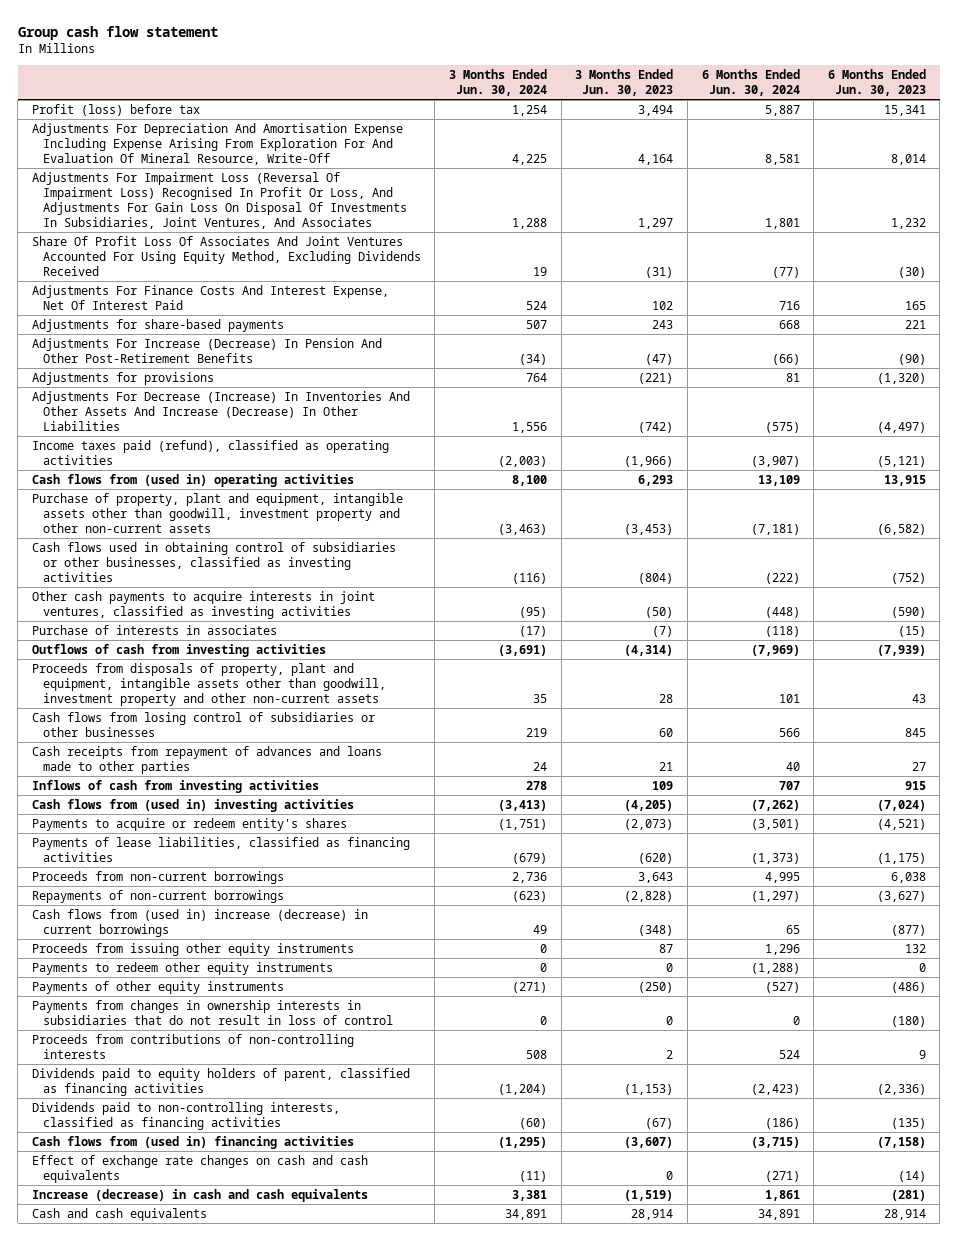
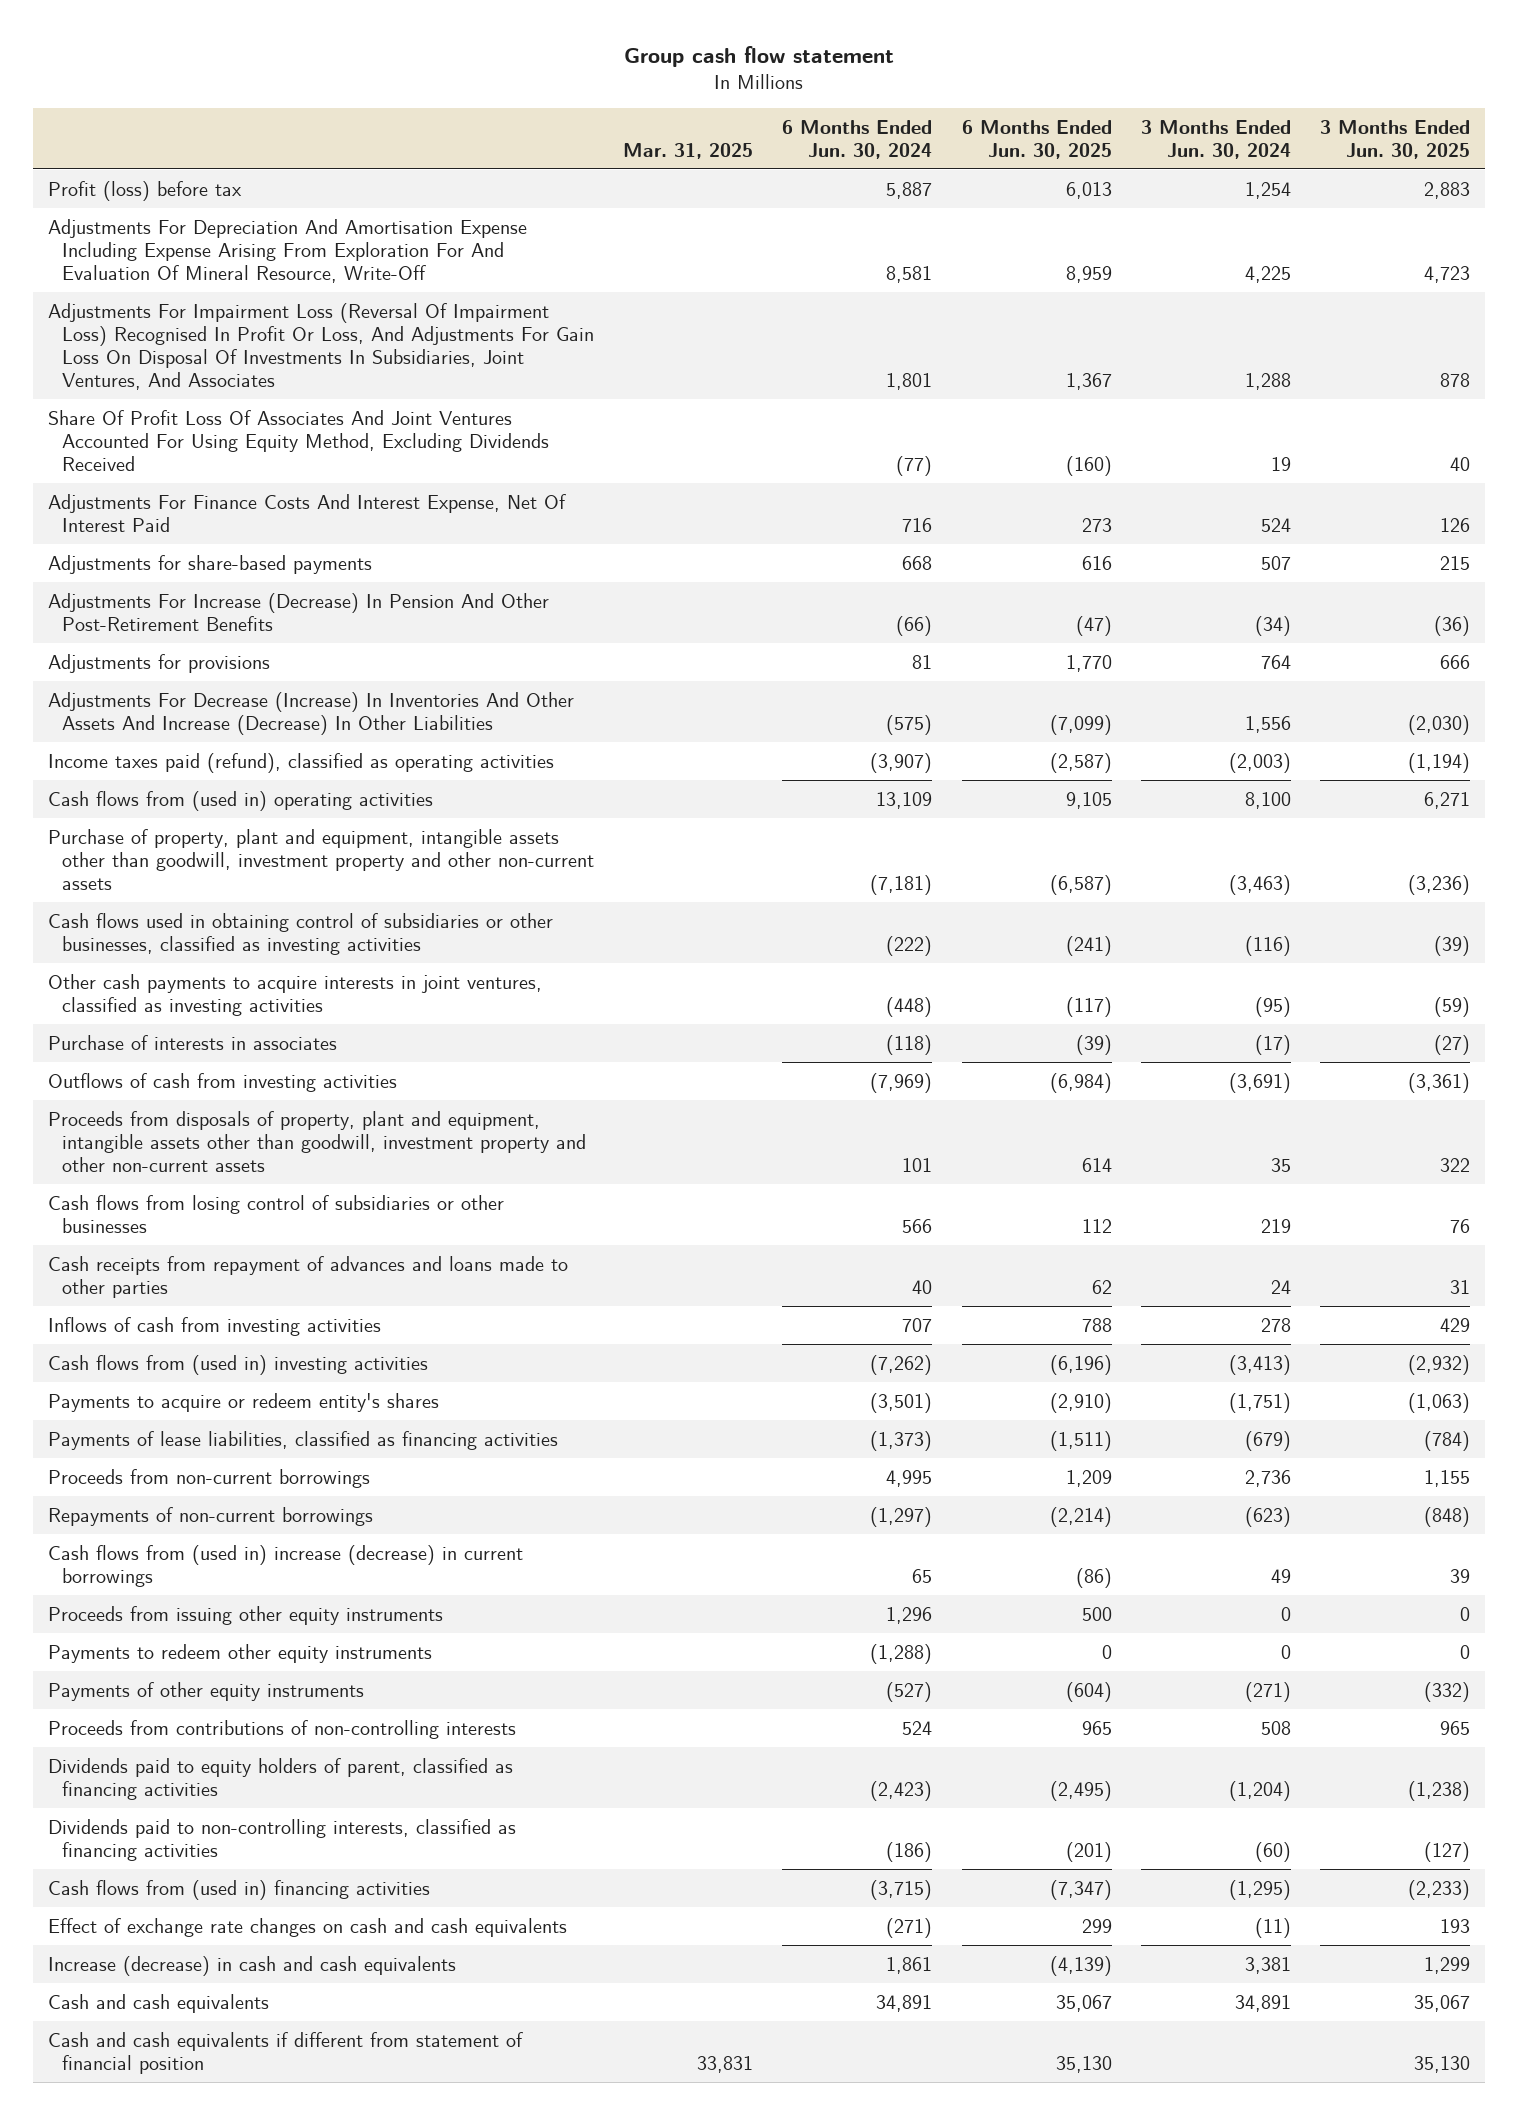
[575,69,674,97] 3 Months Ended Jun. 30, 2023 -> none
[827,69,926,97] 6 Months Ended Jun. 30, 2023 -> none
none -> [622,142,753,159] Mar. 31, 2025
none -> [961,119,1112,159] 6 Months Ended Jun. 30, 2025
none -> [1320,119,1471,159] 3 Months Ended Jun. 30, 2025
[32,999,393,1025] Payments from changes in ownership interests in subsidiaries that do not result in loss of control -> none
none -> [47,2031,523,2074] Cash and cash equivalents if different from statement of financial position

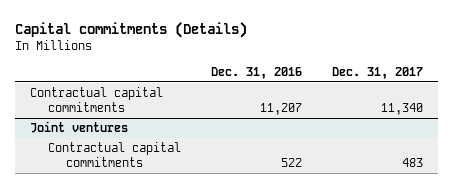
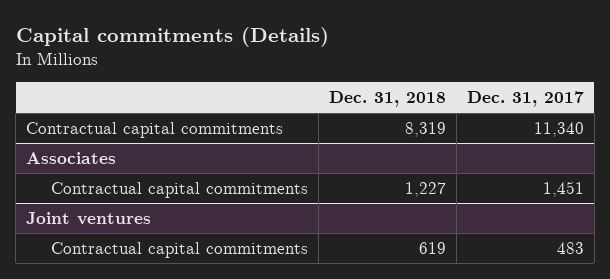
[211,67,303,80] Dec. 31, 2016 -> none
none -> [329,91,447,108] Dec. 31, 2018
none -> [26,151,117,164] Associates
none -> [51,181,309,198] Contractual capital commitments

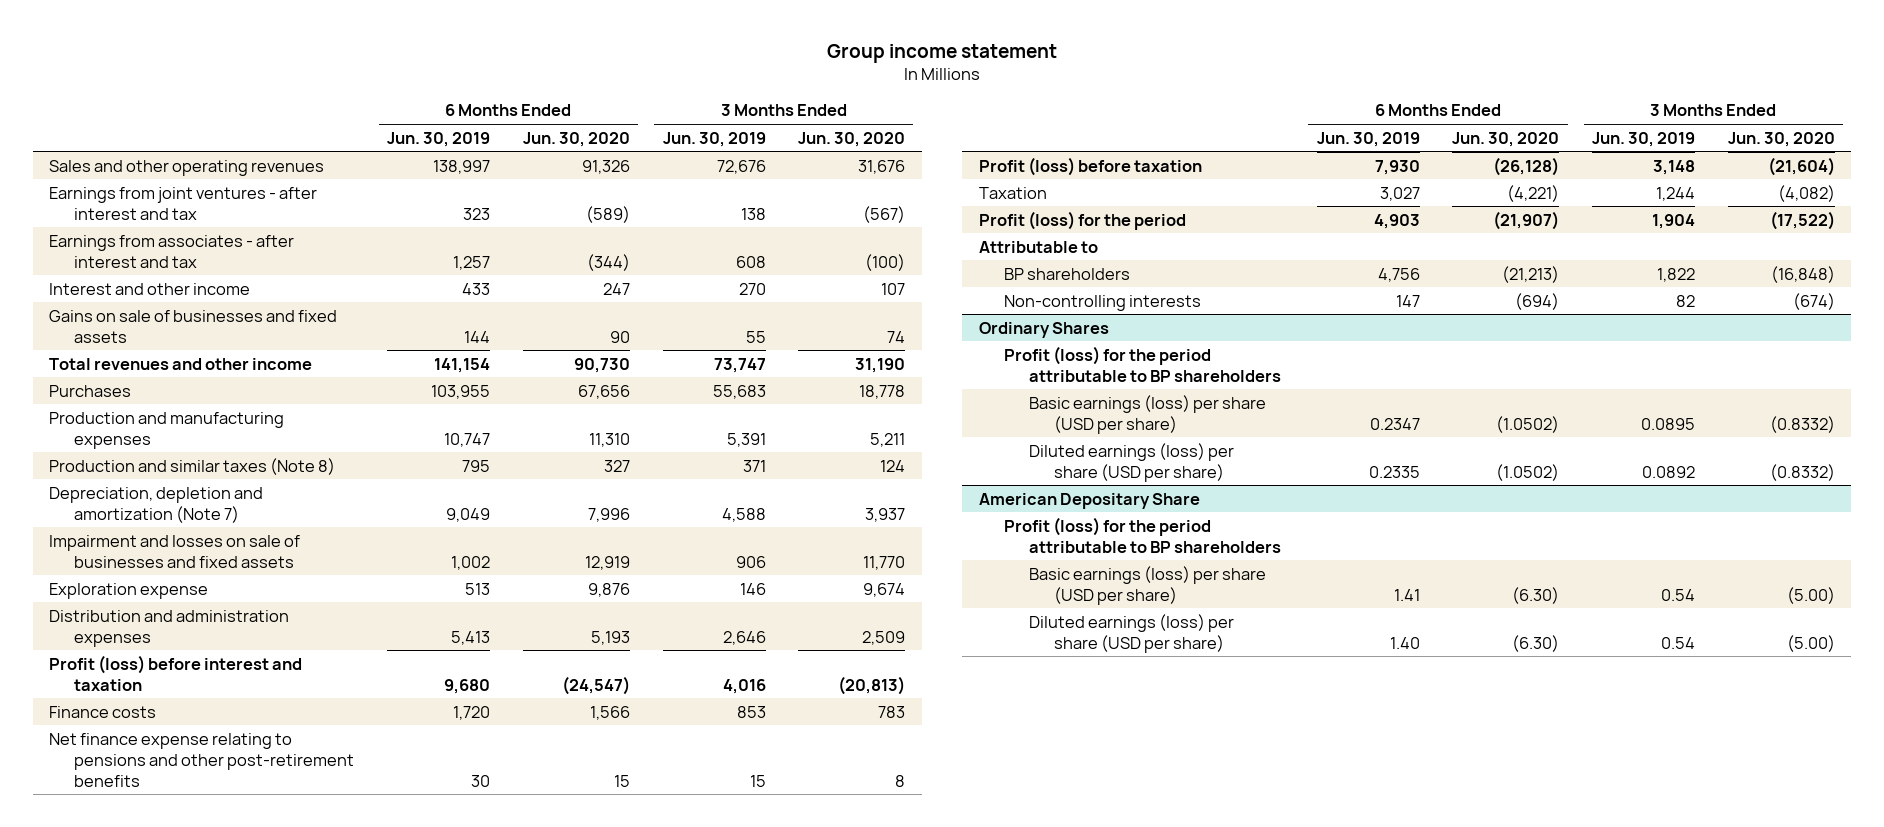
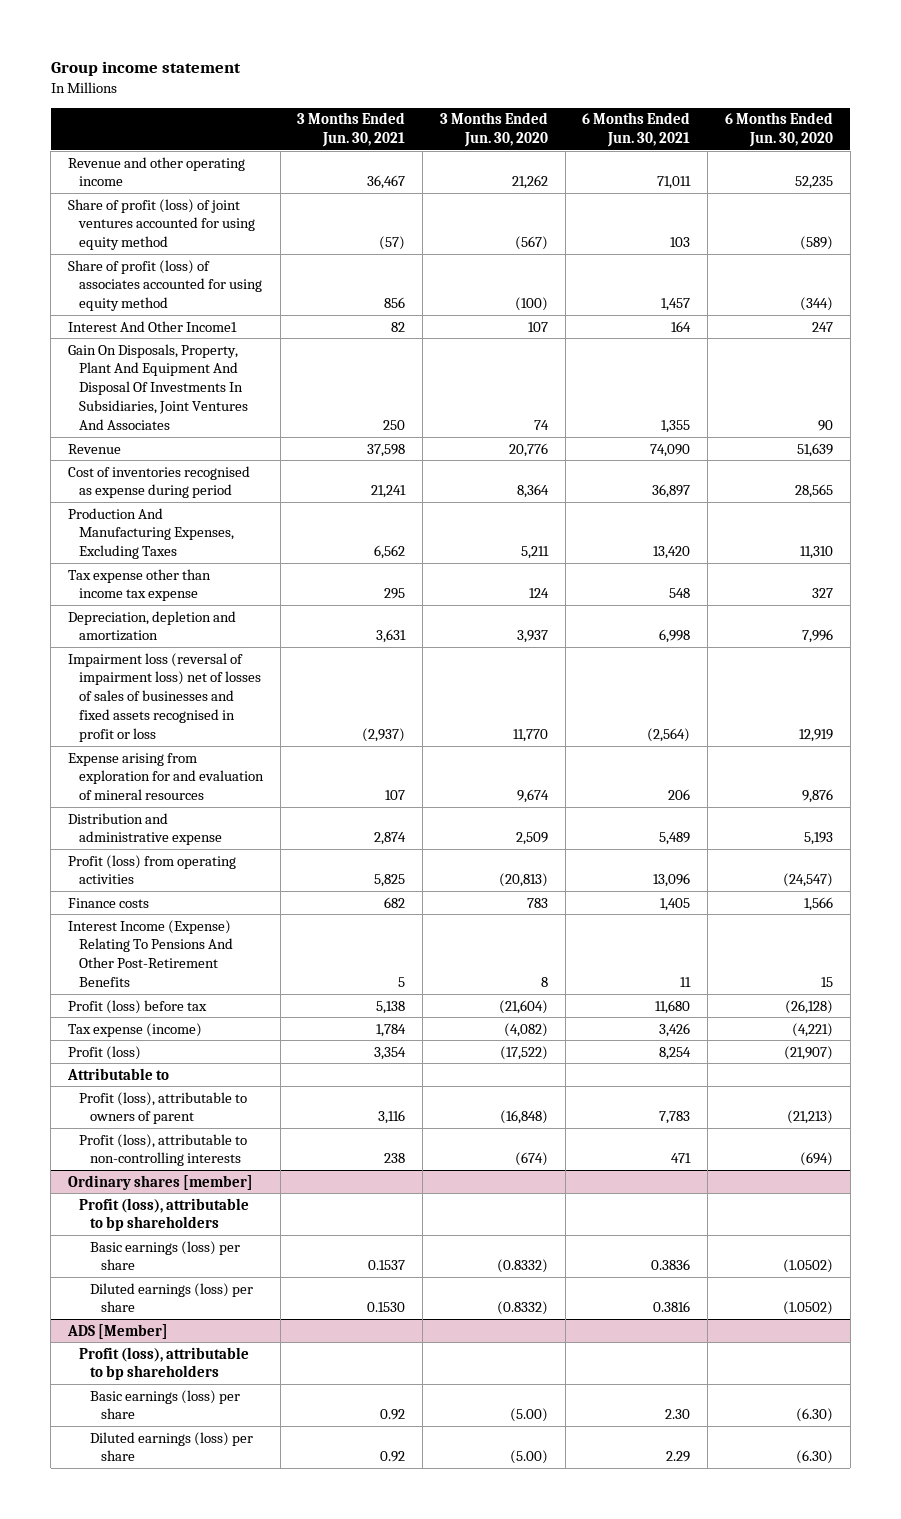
[387,131,491,147] Jun. 30, 2019 -> none
[662,131,766,147] Jun. 30, 2019 -> none
none -> [297,112,406,148] 3 Months Ended Jun. 30, 2021
none -> [582,112,691,148] 6 Months Ended Jun. 30, 2021
[49,357,313,370] Total revenues and other income -> none
[49,384,132,397] Purchases -> none
[49,159,325,176] Sales and other operating revenues -> [67,156,245,187] Revenue and other operating income
[581,159,630,174] 91,326 -> [794,176,833,190] 52,235
[858,159,906,174] 31,676 -> [511,175,548,190] 21,262
[49,186,318,220] Earnings from joint ventures - after interest and tax -> [67,198,255,251] Share of profit (loss) of joint ventures accounted for using equity method
[49,234,295,268] Earnings from associates - after interest and tax -> [67,259,262,312] Share of profit (loss) of associates accounted for using equity method
[49,282,251,295] Interest and other income -> [67,320,237,332] Interest And Other Income1
[49,309,338,343] Gains on sale of businesses and fixed assets -> [67,343,248,430] Gain On Disposals, Property, Plant And Equipment And Disposal Of Investments In Subsidiaries, Joint Ventures And Associates
none -> [67,443,121,454] Revenue
none -> [67,465,250,499] Cost of inventories recognised as expense during period
[49,411,285,449] Production and manufacturing expenses -> [67,507,234,560] Production And Manufacturing Expenses, Excluding Taxes
[49,457,336,475] Production and similar taxes (Note 8) -> [67,568,211,602] Tax expense other than income tax expense
[49,486,264,523] Depreciation, depletion and amortization (Note 7) -> [67,610,236,642] Depreciation, depletion and amortization
[49,534,301,568] Impairment and losses on sale of businesses and fixed assets -> [67,652,261,742] Impairment loss (reversal of impairment loss) net of losses of sales of businesses and fixed assets recognised in profit or loss
[49,582,209,599] Exploration expense -> [67,752,264,801] Expense arising from exploration for and evaluation of mineral resources
[49,609,290,647] Distribution and administration expenses -> [67,812,222,846] Distribution and administrative expense
[49,654,303,691] Profit (loss) before interest and taxation -> [67,854,236,885] Profit (loss) from operating activities
[49,732,355,787] Net finance expense relating to pensions and other post-retirement benefits -> [67,919,233,988] Interest Income (Expense) Relating To Pensions And Other Post-Retirement Benefits
[978,156,1202,176] Profit (loss) before taxation -> [67,999,207,1014] Profit (loss) before tax
[978,186,1047,199] Taxation -> [67,1022,202,1037] Tax expense (income)
[978,210,1186,230] Profit (loss) for the period -> [67,1045,141,1060] Profit (loss)
[978,492,1200,509] American Depositary Share -> none
[1003,267,1130,280] BP shareholders -> [78,1091,247,1125] Profit (loss), attributable to owners of parent
[1003,294,1201,311] Non-controlling interests -> [78,1133,247,1167] Profit (loss), attributable to non-controlling interests
[978,321,1109,338] Ordinary Shares -> [67,1174,253,1190] Ordinary shares [member]
[1003,345,1282,382] Profit (loss) for the period attributable to BP shareholders -> [78,1197,249,1232] Profit (loss), attributable to bp shareholders
[1029,394,1267,434] Basic earnings (loss) per share (USD per share) -> [89,1240,240,1271] Basic earnings (loss) per share
[1029,442,1235,482] Diluted earnings (loss) per share (USD per share) -> [89,1282,253,1313] Diluted earnings (loss) per share
none -> [66,1323,168,1339] ADS [Member]
[1003,516,1282,553] Profit (loss) for the period attributable to BP shareholders -> [78,1346,249,1381] Profit (loss), attributable to bp shareholders
[1029,565,1267,605] Basic earnings (loss) per share (USD per share) -> [89,1389,240,1420] Basic earnings (loss) per share
[1029,613,1235,653] Diluted earnings (loss) per share (USD per share) -> [89,1431,253,1462] Diluted earnings (loss) per share

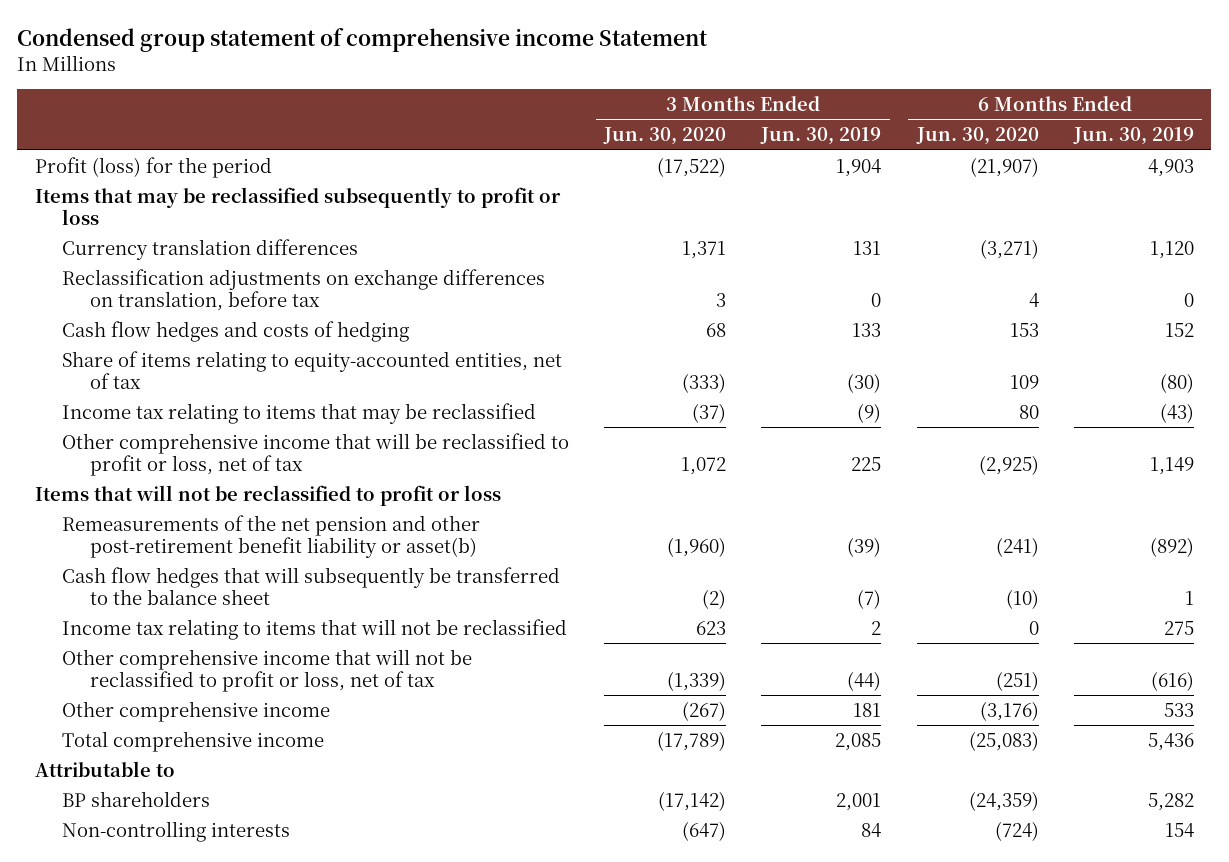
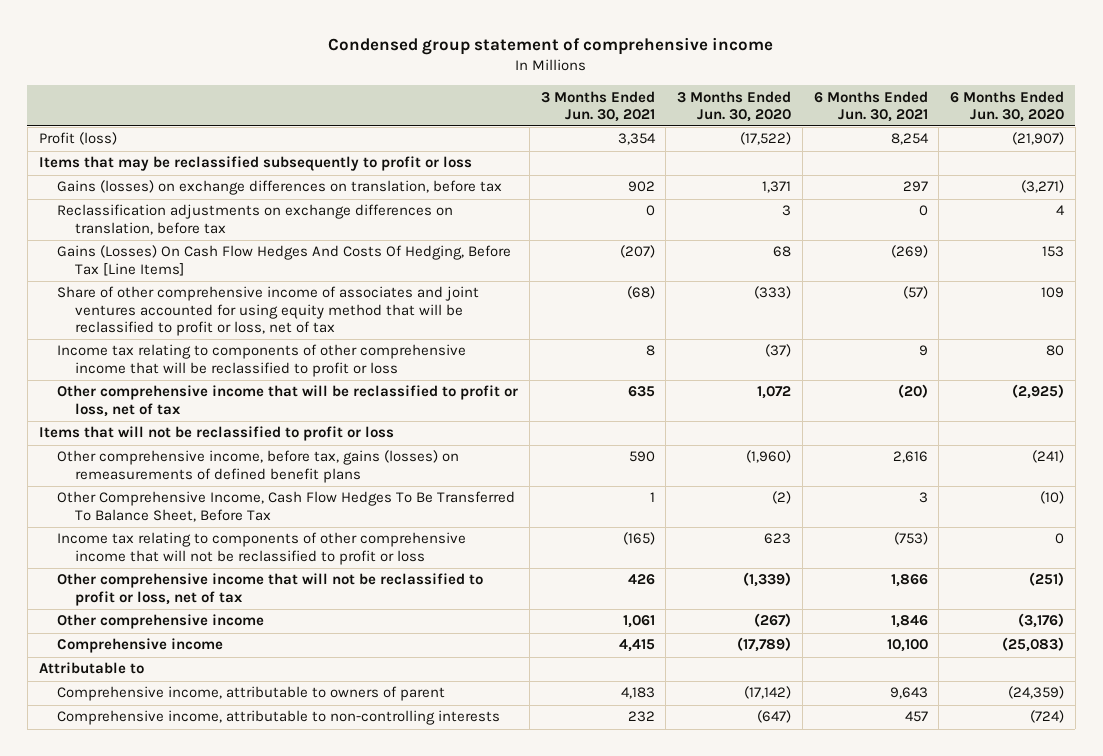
[17,28,709,53] Condensed group statement of comprehensive income Statement -> [328,37,774,56] Condensed group statement of comprehensive income
[760,127,882,146] Jun. 30, 2019 -> none
[1072,127,1194,146] Jun. 30, 2019 -> none
none -> [540,90,655,122] 3 Months Ended Jun. 30, 2021
none -> [813,90,928,122] 6 Months Ended Jun. 30, 2021
[34,156,272,178] Profit (loss) for the period -> [38,132,117,146] Profit (loss)
[62,238,359,260] Currency translation differences -> [57,180,503,196] Gains (losses) on exchange differences on translation, before tax
[62,320,410,342] Cash flow hedges and costs of hedging -> [57,245,512,276] Gains (Losses) On Cash Flow Hedges And Costs Of Hedging, Before Tax [Line Items]
[62,350,563,389] Share of items relating to equity-accounted entities, net of tax -> [57,286,480,336] Share of other comprehensive income of associates and joint ventures accounted for using equity method that will be reclassified to profit or loss, net of tax
[62,402,537,424] Income tax relating to items that may be reclassified -> [57,344,467,377] Income tax relating to components of other comprehensive income that will be reclassified to profit or loss
[62,566,561,605] Cash flow hedges that will subsequently be transferred to the balance sheet -> none
[62,514,481,558] Remeasurements of the net pension and other post-retirement benefit liability or asset(b) -> [57,450,460,483] Other comprehensive income, before tax, gains (losses) on remeasurements of defined benefit plans
none -> [57,491,516,522] Other Comprehensive Income, Cash Flow Hedges To Be Transferred To Balance Sheet, Before Tax
[62,618,568,640] Income tax relating to items that will not be reclassified -> [57,532,467,565] Income tax relating to components of other comprehensive income that will not be reclassified to profit or loss
[62,730,325,752] Total comprehensive income -> [57,638,224,654] Comprehensive income
[62,790,211,807] BP shareholders -> [57,686,446,702] Comprehensive income, attributable to owners of parent
[62,820,291,842] Non-controlling interests -> [57,710,501,726] Comprehensive income, attributable to non-controlling interests

